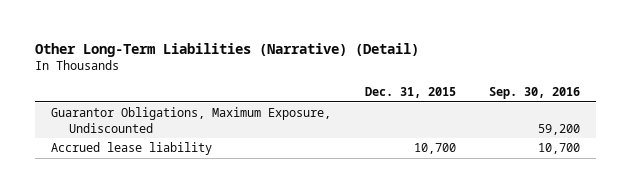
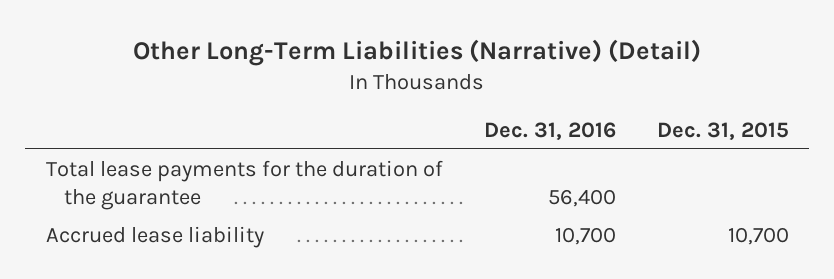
[488,87,580,100] Sep. 30, 2016 -> none
none -> [483,121,616,140] Dec. 31, 2016
[51,107,332,133] Guarantor Obligations, Maximum Exposure, Undiscounted -> [45,159,443,211] Total lease payments for the duration of the guarantee

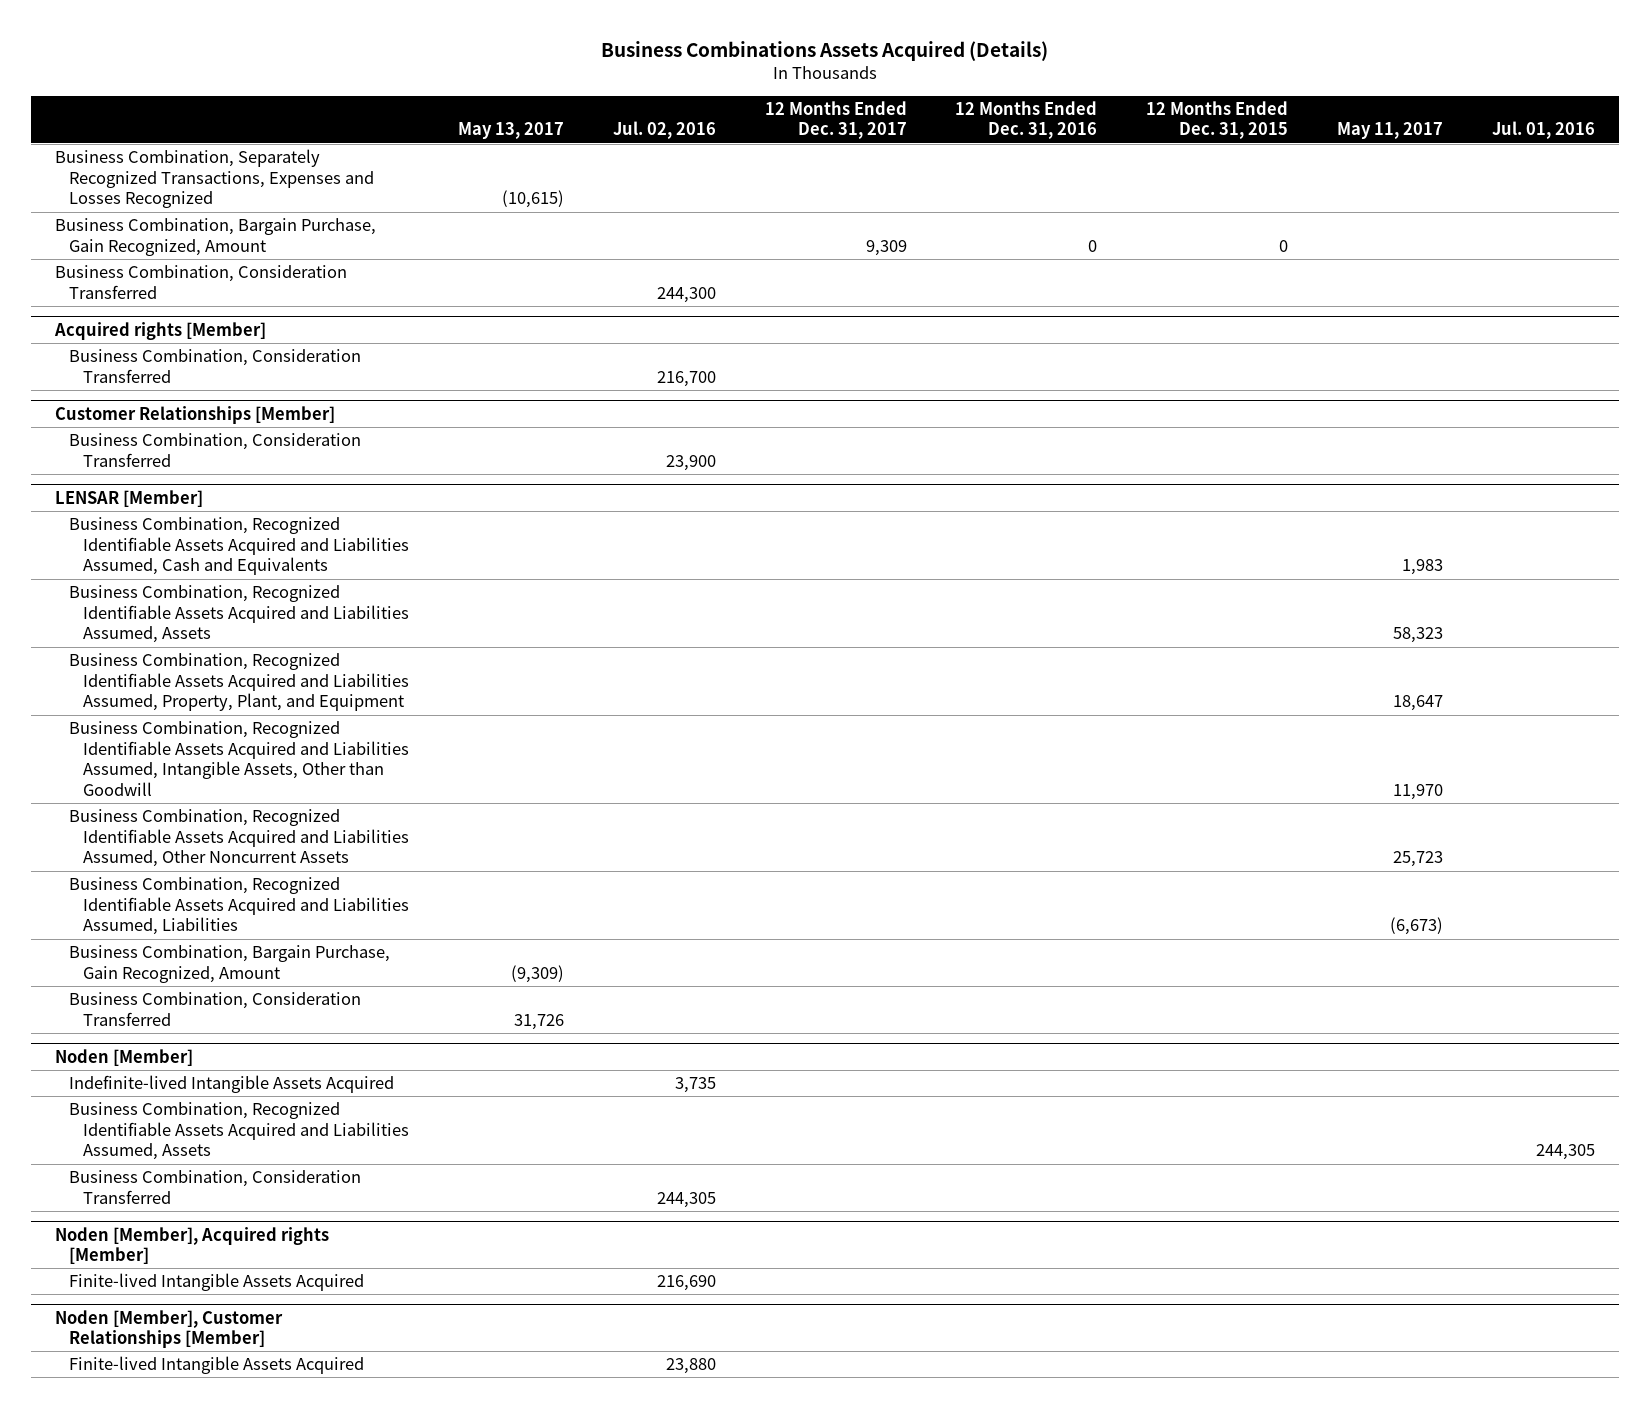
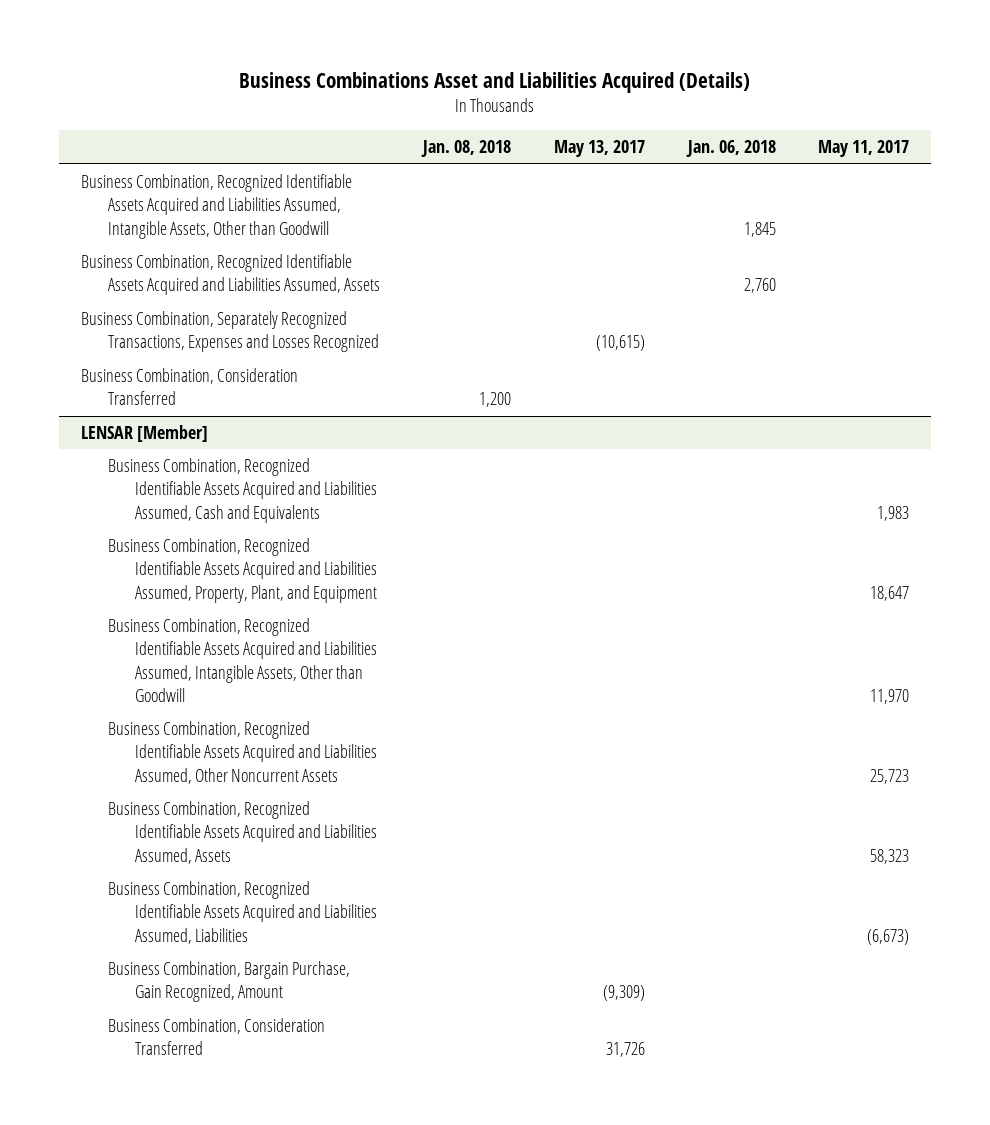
[601,40,1049,61] Business Combinations Assets Acquired (Details) -> [239,71,751,93] Business Combinations Asset and Liabilities Acquired (Details)
[612,121,716,140] Jul. 02, 2016 -> none
[764,100,907,140] 12 Months Ended Dec. 31, 2017 -> none
[955,100,1098,140] 12 Months Ended Dec. 31, 2016 -> none
[1146,100,1289,140] 12 Months Ended Dec. 31, 2015 -> none
[1491,121,1595,140] Jul. 01, 2016 -> none
none -> [420,140,511,158] Jan. 08, 2018
none -> [685,140,776,158] Jan. 06, 2018
none -> [80,174,352,239] Business Combination, Recognized Identifiable Assets Acquired and Liabilities Assumed, Intangible Assets, Other than Goodwill
none -> [80,254,381,296] Business Combination, Recognized Identifiable Assets Acquired and Liabilities Assumed, Assets
[55,218,377,256] Business Combination, Bargain Purchase, Gain Recognized, Amount -> none
[54,321,267,340] Acquired rights [Member] -> none
[69,349,362,383] Business Combination, Consideration Transferred -> none
[55,405,336,424] Customer Relationships [Member] -> none
[69,433,362,467] Business Combination, Consideration Transferred -> none
[69,585,410,644] Business Combination, Recognized Identifiable Assets Acquired and Liabilities Assumed, Assets -> [108,801,378,864] Business Combination, Recognized Identifiable Assets Acquired and Liabilities Assumed, Assets
[55,1048,194,1066] Noden [Member] -> none
[69,1075,395,1094] Indefinite-lived Intangible Assets Acquired -> none
[69,1102,410,1161] Business Combination, Recognized Identifiable Assets Acquired and Liabilities Assumed, Assets -> none
[69,1170,362,1204] Business Combination, Consideration Transferred -> none
[55,1226,330,1265] Noden [Member], Acquired rights [Member] -> none
[69,1273,365,1292] Finite-lived Intangible Assets Acquired -> none
[55,1309,284,1349] Noden [Member], Customer Relationships [Member] -> none
[69,1356,365,1375] Finite-lived Intangible Assets Acquired -> none

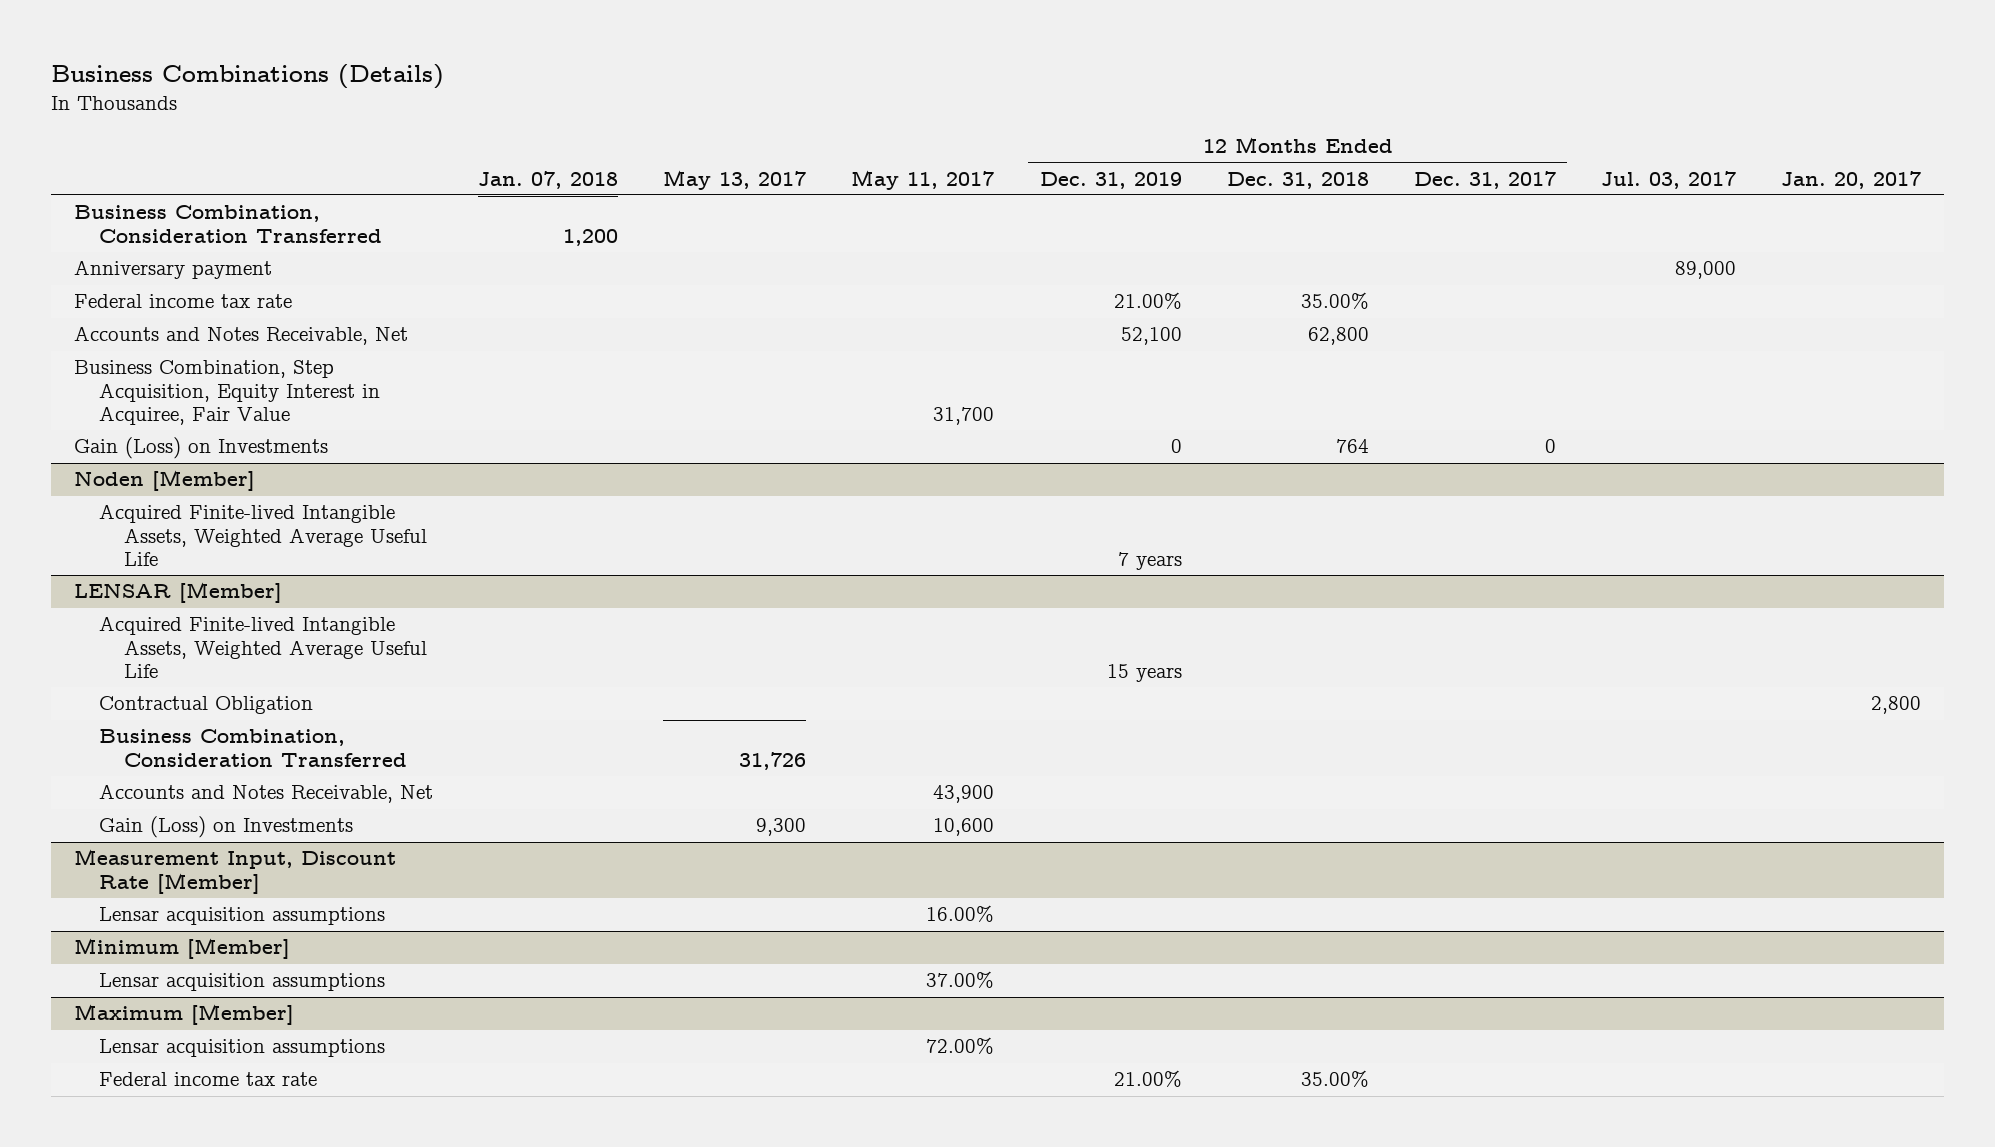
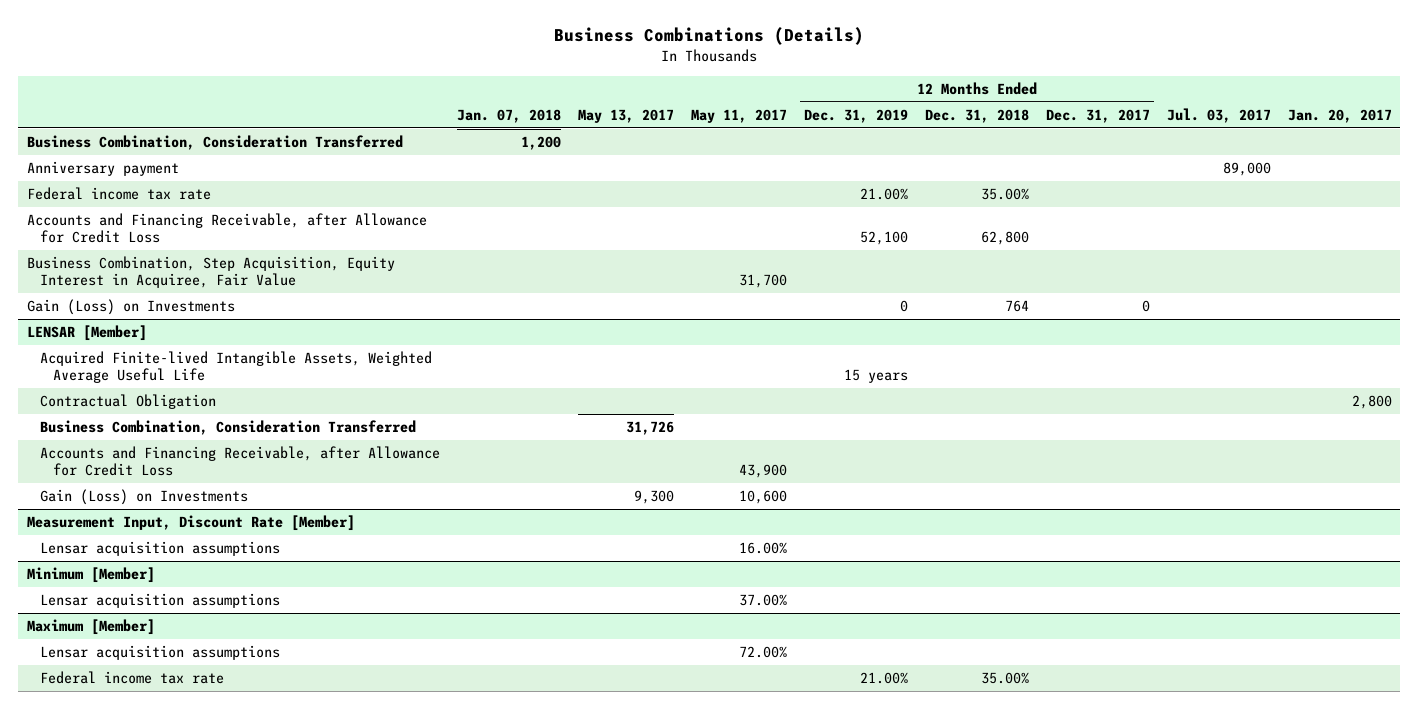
[73,326,408,346] Accounts and Notes Receivable, Net -> [26,213,427,244] Accounts and Financing Receivable, after Allowance for Credit Loss
[73,470,255,492] Noden [Member] -> none
[98,504,428,567] Acquired Finite-lived Intangible Assets, Weighted Average Useful Life -> none
[98,784,433,804] Accounts and Notes Receivable, Net -> [40,446,441,477] Accounts and Financing Receivable, after Allowance for Credit Loss

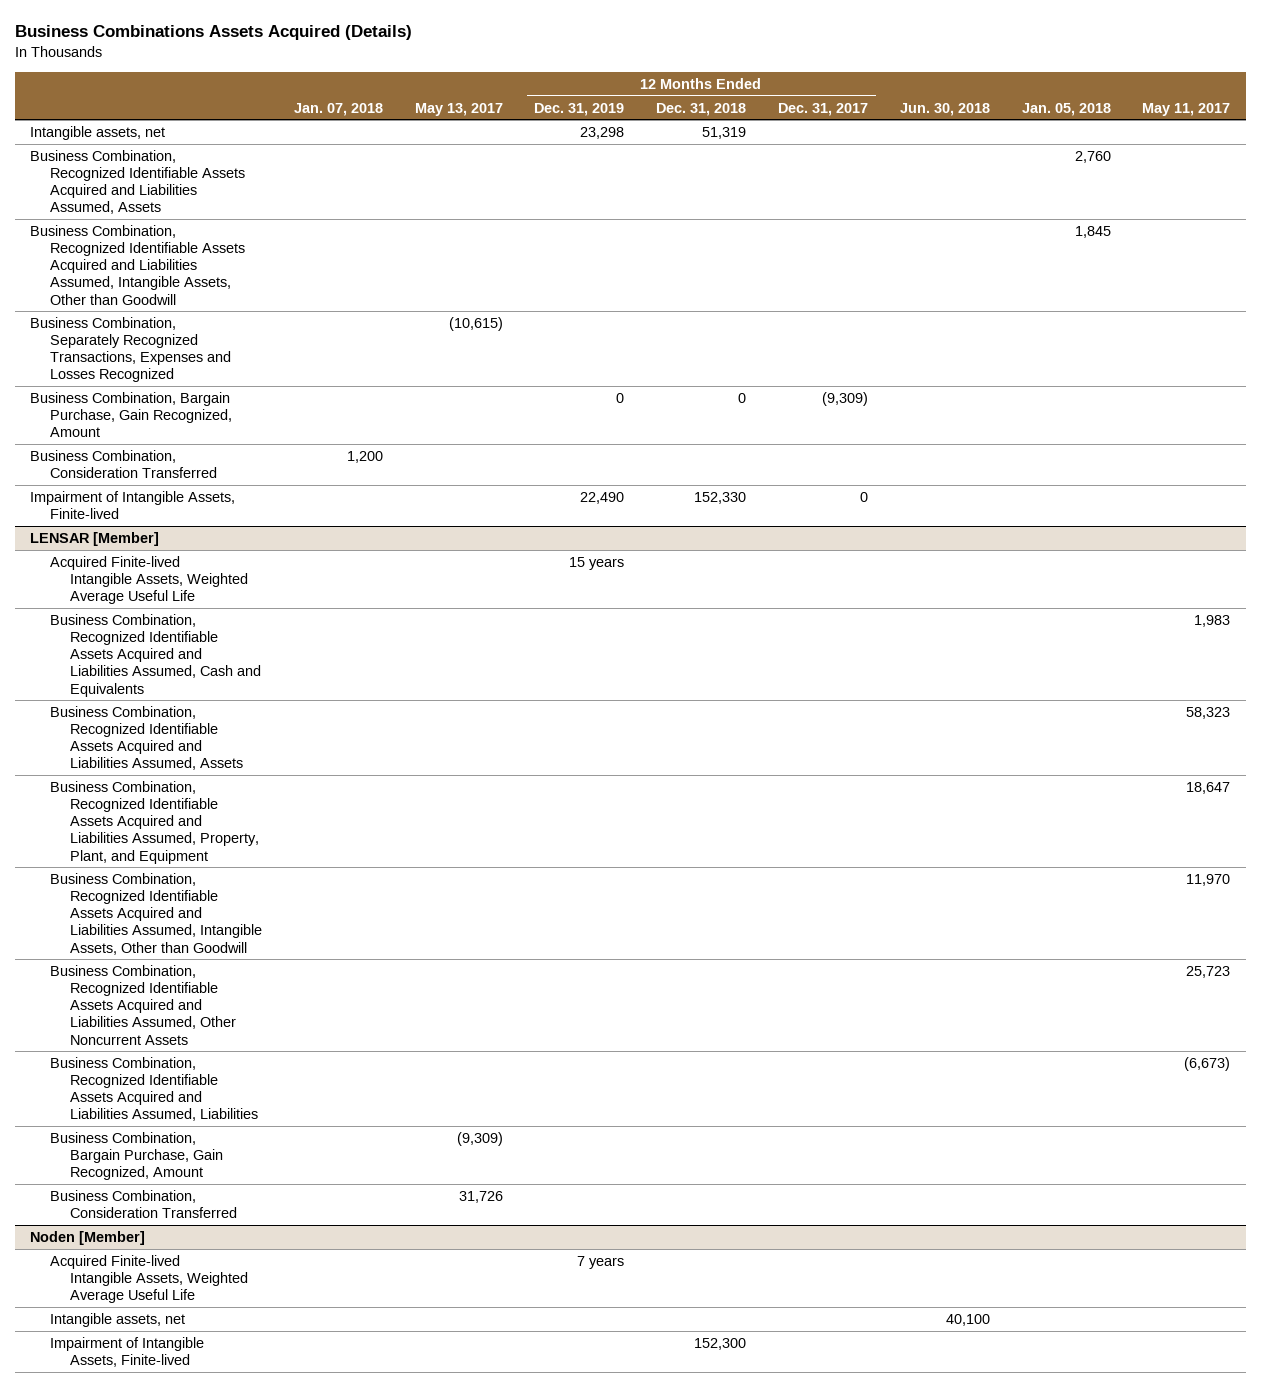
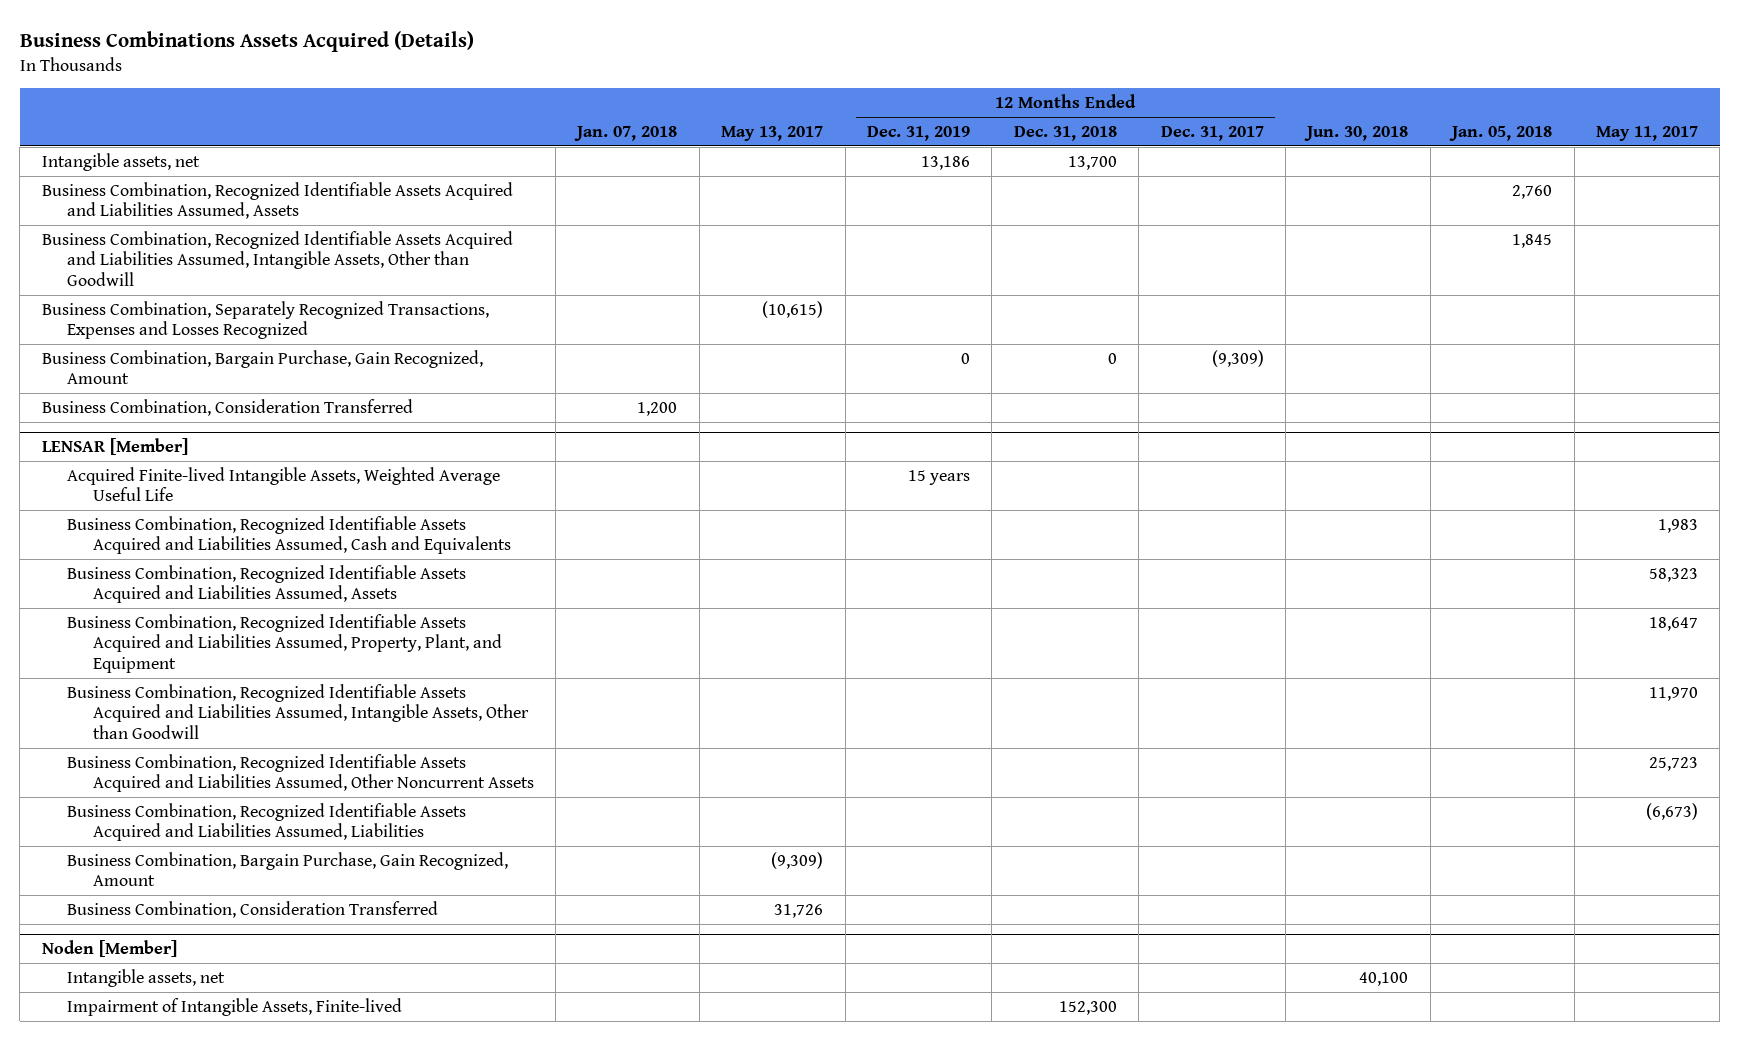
[580,126,625,139] 23,298 -> [921,155,971,170] 13,186
[702,126,747,139] 51,319 -> [1067,155,1117,170] 13,700
[30,490,236,520] Impairment of Intangible Assets, Finite-lived -> none
[50,1254,249,1304] Acquired Finite-lived Intangible Assets, Weighted Average Useful Life -> none

